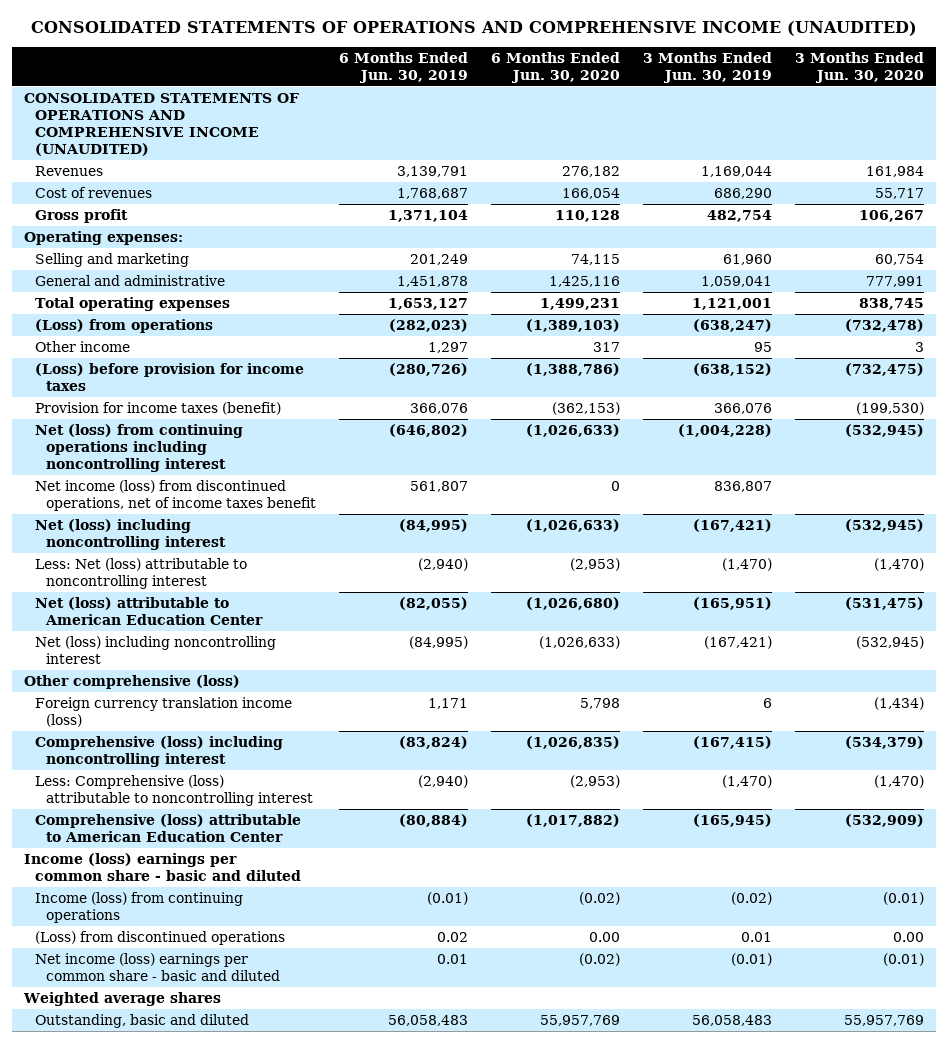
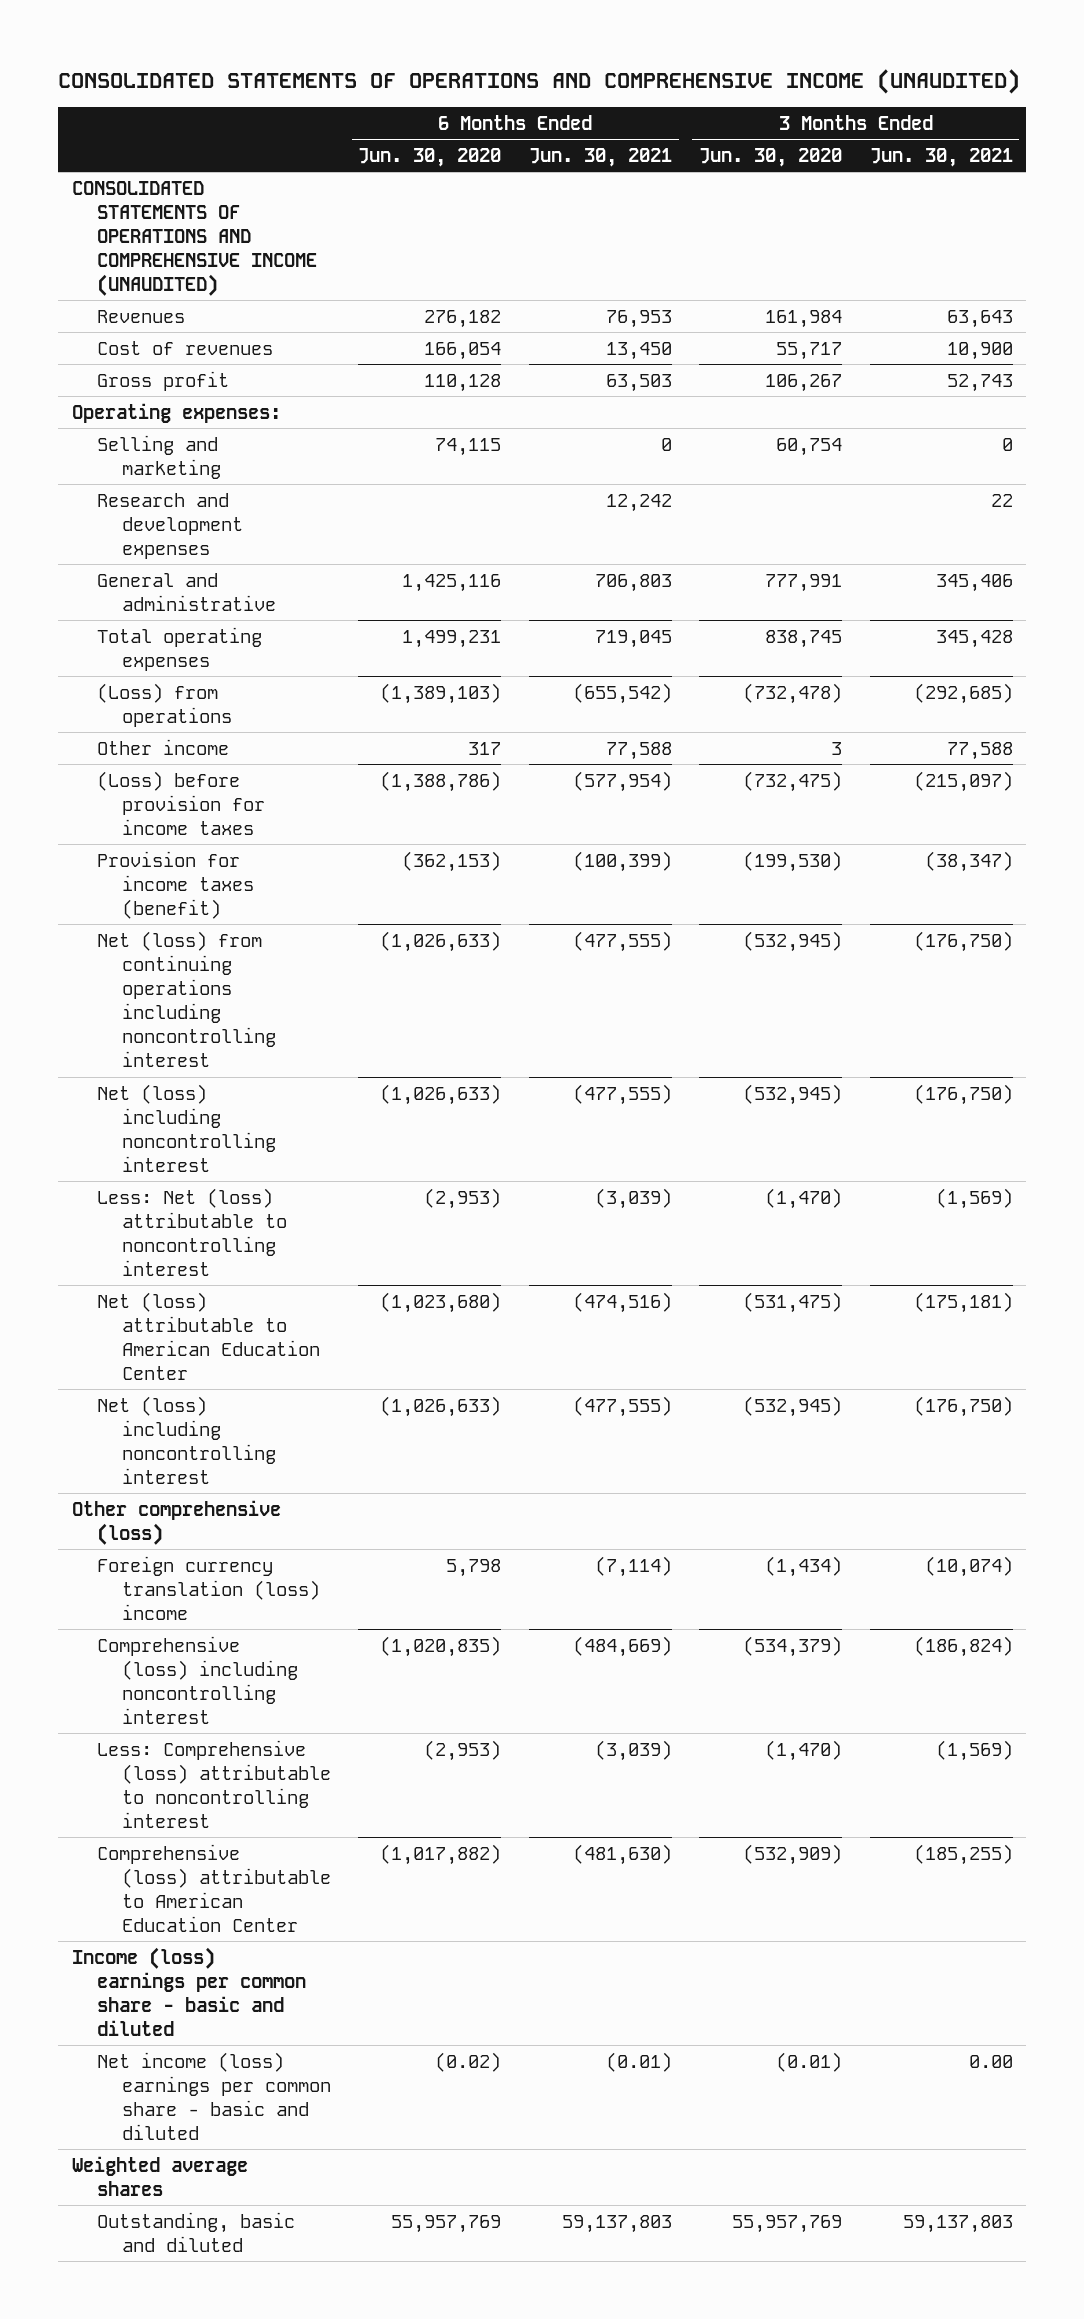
[338,51,468,83] 6 Months Ended Jun. 30, 2019 -> none
[643,51,773,83] 3 Months Ended Jun. 30, 2019 -> none
none -> [528,148,672,168] Jun. 30, 2021
none -> [869,148,1013,168] Jun. 30, 2021
none -> [96,492,244,559] Research and development expenses
[34,480,316,511] Net income (loss) from discontinued operations, net of income taxes benefit -> none
[525,597,620,611] (1,026,680) -> [380,1291,502,1313] (1,023,680)
[34,697,292,727] Foreign currency translation income (loss) -> [96,1555,321,1620] Foreign currency translation (loss) income
[525,736,620,750] (1,026,835) -> [380,1635,502,1657] (1,020,835)
[34,892,243,923] Income (loss) from continuing operations -> none
[34,931,285,946] (Loss) from discontinued operations -> none

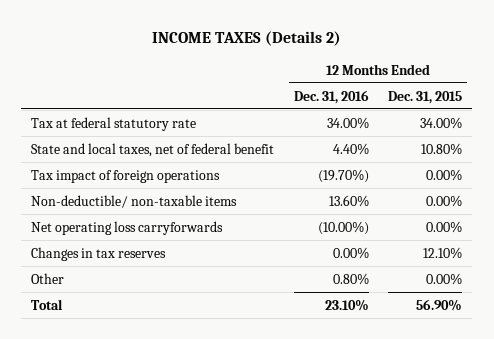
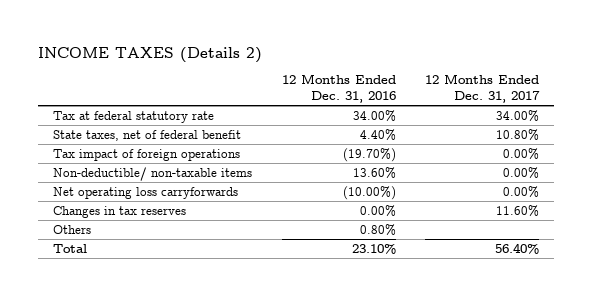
[388,90,463,104] Dec. 31, 2015 -> none
none -> [425,74,541,103] 12 Months Ended Dec. 31, 2017
[31,142,275,157] State and local taxes, net of federal benefit -> [53,130,242,142] State taxes, net of federal benefit
[31,272,65,284] Other -> [53,225,92,235] Others

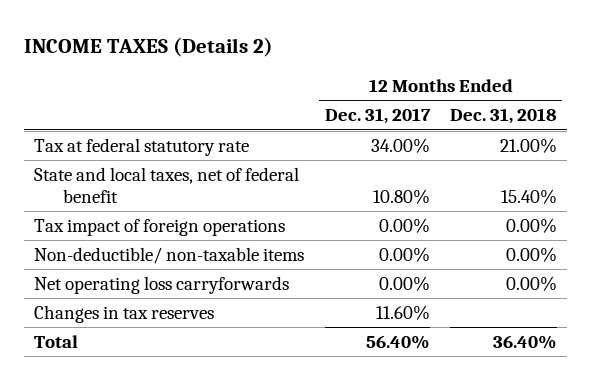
[281,74,396,103] 12 Months Ended Dec. 31, 2016 -> none
none -> [449,108,557,125] Dec. 31, 2018
[53,130,242,142] State taxes, net of federal benefit -> [34,166,300,203] State and local taxes, net of federal benefit
[53,225,92,235] Others -> none

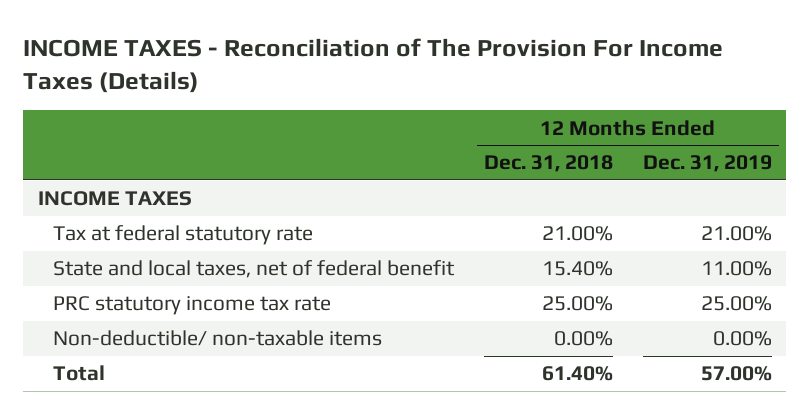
[24,36,274,57] INCOME TAXES (Details 2) -> [23,38,724,94] INCOME TAXES - Reconciliation of The Provision For Income Taxes (Details)
[324,108,431,125] Dec. 31, 2017 -> none
none -> [642,155,772,173] Dec. 31, 2019
none -> [38,191,193,207] INCOME TAXES
[34,218,286,236] Tax impact of foreign operations -> none
none -> [53,296,332,316] PRC statutory income tax rate
[34,275,290,294] Net operating loss carryforwards -> none
[34,304,215,323] Changes in tax reserves -> none
[492,334,557,349] 36.40% -> [542,366,614,382] 61.40%

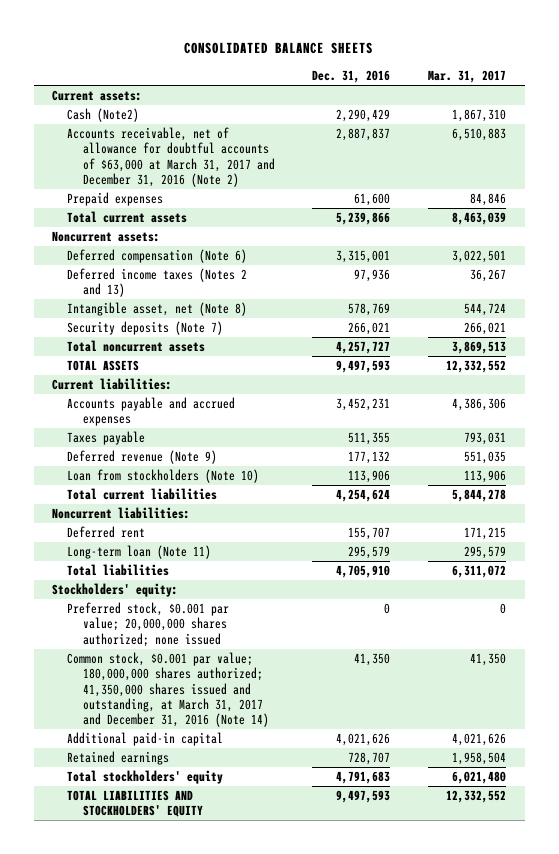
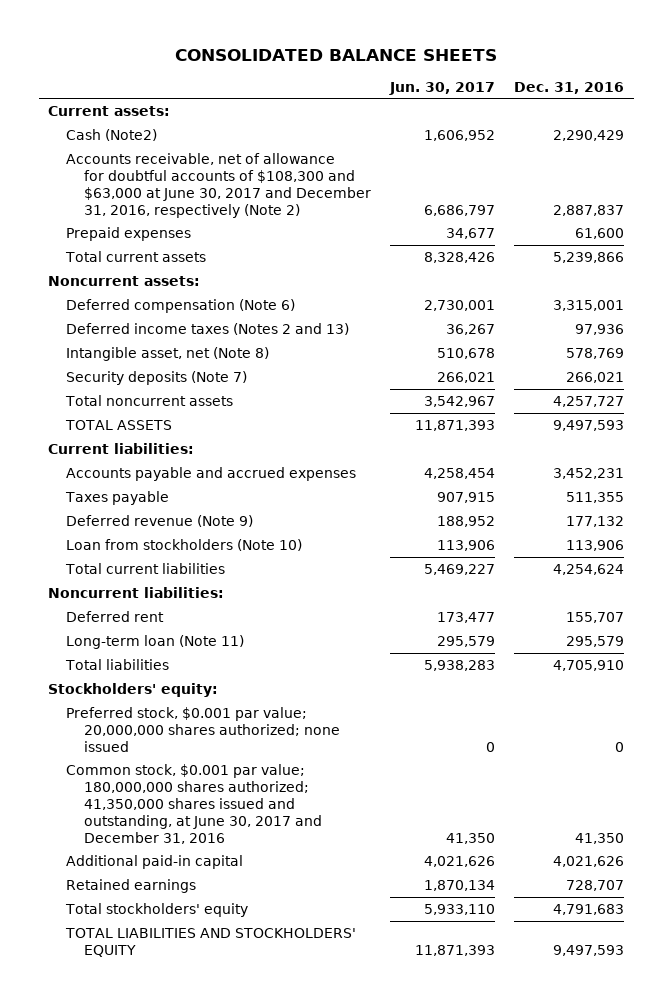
[428,70,507,84] Mar. 31, 2017 -> none
none -> [389,81,496,95] Jun. 30, 2017
[67,126,275,187] Accounts receivable, net of allowance for doubtful accounts of $63,000 at March 31, 2017 and December 31, 2016 (Note 2) -> [66,152,372,218] Accounts receivable, net of allowance for doubtful accounts of $108,300 and $63,000 at June 30, 2017 and December 31, 2016, respectively (Note 2)
[67,651,269,728] Common stock, $0.001 par value; 180,000,000 shares authorized; 41,350,000 shares issued and outstanding, at March 31, 2017 and December 31, 2016 (Note 14) -> [66,763,323,844] Common stock, $0.001 par value; 180,000,000 shares authorized; 41,350,000 shares issued and outstanding, at June 30, 2017 and December 31, 2016

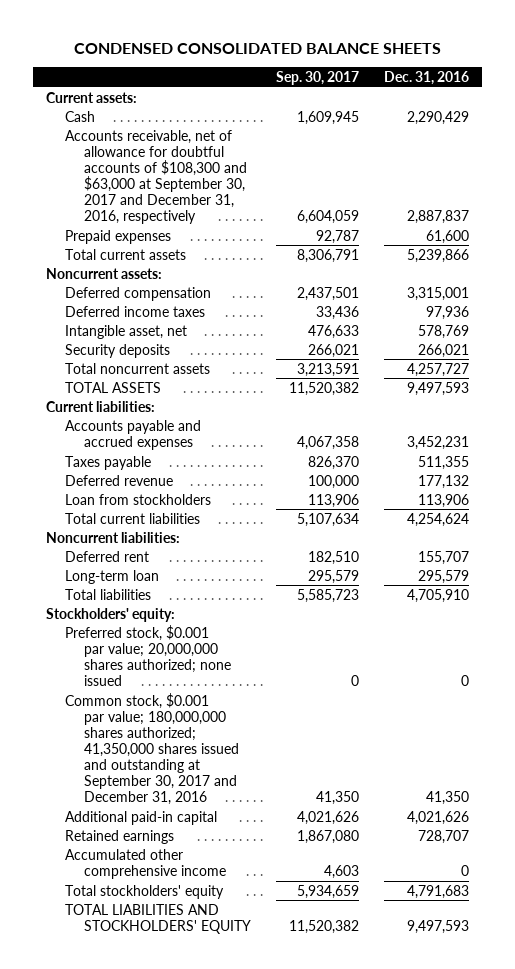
[175,48,498,61] CONSOLIDATED BALANCE SHEETS -> [73,43,441,55] CONDENSED CONSOLIDATED BALANCE SHEETS
[389,81,496,95] Jun. 30, 2017 -> none
none -> [275,70,359,85] Sep. 30, 2017
[66,128,158,141] Cash (Note2) -> [64,110,95,122] Cash
[66,152,372,218] Accounts receivable, net of allowance for doubtful accounts of $108,300 and $63,000 at June 30, 2017 and December 31, 2016, respectively (Note 2) -> [64,129,247,225] Accounts receivable, net of allowance for doubtful accounts of $108,300 and $63,000 at September 30, 2017 and December 31, 2016, respectively
[66,298,296,313] Deferred compensation (Note 6) -> [64,286,211,301] Deferred compensation
[66,322,350,335] Deferred income taxes (Notes 2 and 13) -> [64,305,205,317] Deferred income taxes
[66,346,270,361] Intangible asset, net (Note 8) -> [64,324,187,339] Intangible asset, net
[66,370,248,385] Security deposits (Note 7) -> [64,343,170,358] Security deposits
[66,514,254,527] Deferred revenue (Note 9) -> [64,474,173,486] Deferred revenue
[66,538,303,551] Loan from stockholders (Note 10) -> [64,493,211,505] Loan from stockholders
[66,634,245,649] Long-term loan (Note 11) -> [64,569,159,584] Long-term loan
[66,763,323,844] Common stock, $0.001 par value; 180,000,000 shares authorized; 41,350,000 shares issued and outstanding, at June 30, 2017 and December 31, 2016 -> [64,692,239,806] Common stock, $0.001 par value; 180,000,000 shares authorized; 41,350,000 shares issued and outstanding at September 30, 2017 and December 31, 2016
none -> [64,848,226,879] Accumulated other comprehensive income

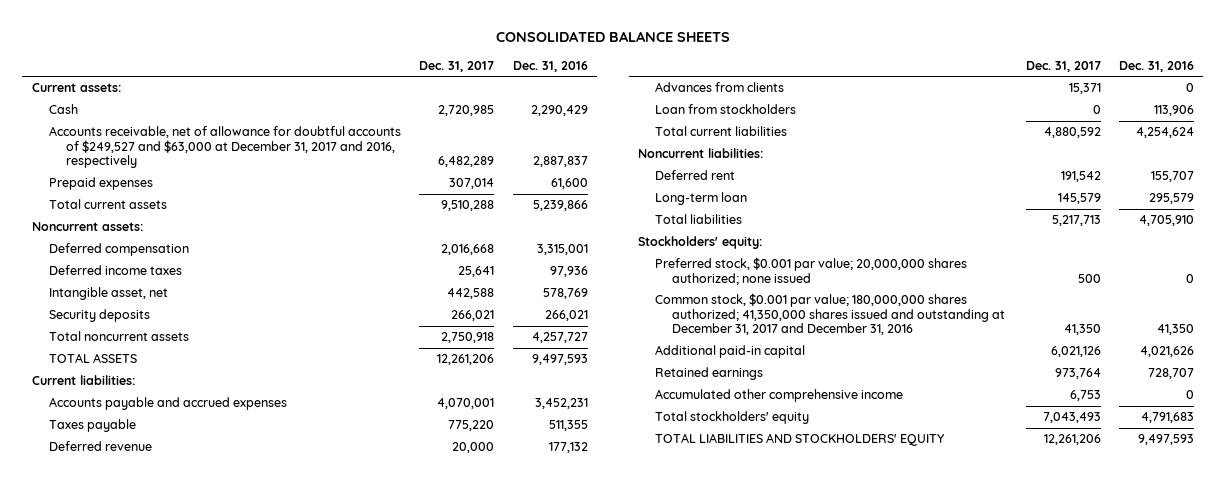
[73,43,441,55] CONDENSED CONSOLIDATED BALANCE SHEETS -> [495,31,730,43] CONSOLIDATED BALANCE SHEETS
[275,70,359,85] Sep. 30, 2017 -> none
none -> [419,60,495,72] Dec. 31, 2017
[64,129,247,225] Accounts receivable, net of allowance for doubtful accounts of $108,300 and $63,000 at September 30, 2017 and December 31, 2016, respectively -> [48,126,401,169] Accounts receivable, net of allowance for doubtful accounts of $249,527 and $63,000 at December 31, 2017 and 2016, respectively
none -> [654,82,784,93] Advances from clients
[64,692,239,806] Common stock, $0.001 par value; 180,000,000 shares authorized; 41,350,000 shares issued and outstanding at September 30, 2017 and December 31, 2016 -> [654,293,1005,336] Common stock, $0.001 par value; 180,000,000 shares authorized; 41,350,000 shares issued and outstanding at December 31, 2017 and December 31, 2016

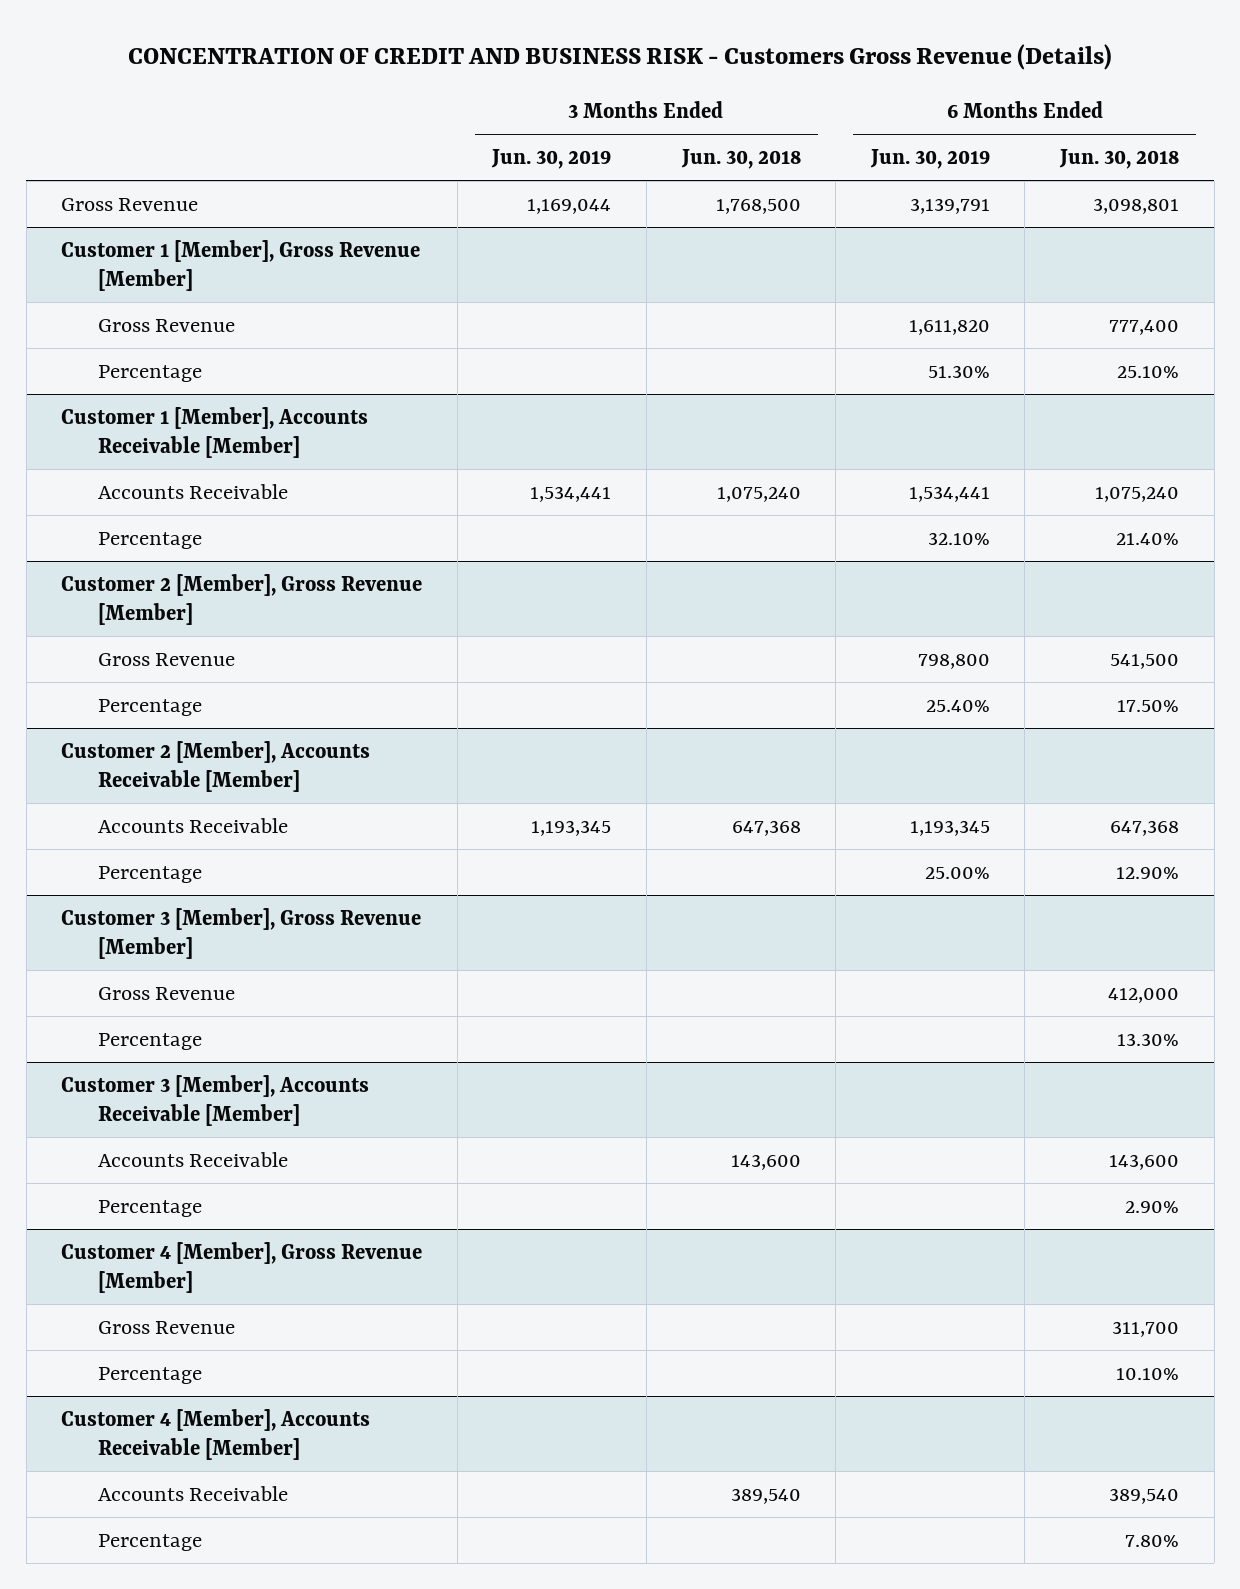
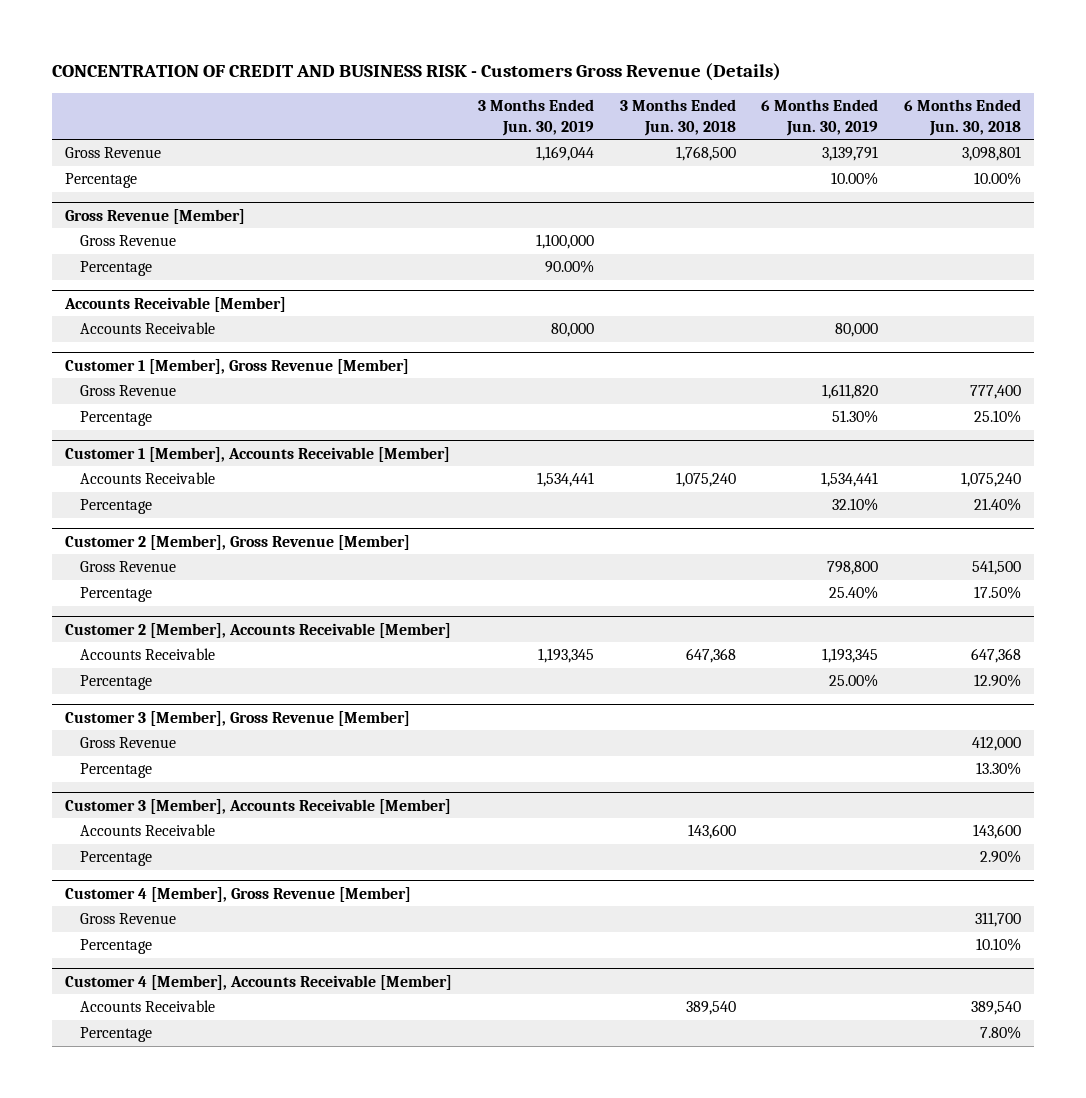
none -> [64,173,137,189] Percentage
none -> [64,208,245,224] Gross Revenue [Member]
none -> [79,235,176,247] Gross Revenue
none -> [79,261,152,277] Percentage
none -> [63,296,286,312] Accounts Receivable [Member]
none -> [79,322,215,335] Accounts Receivable

